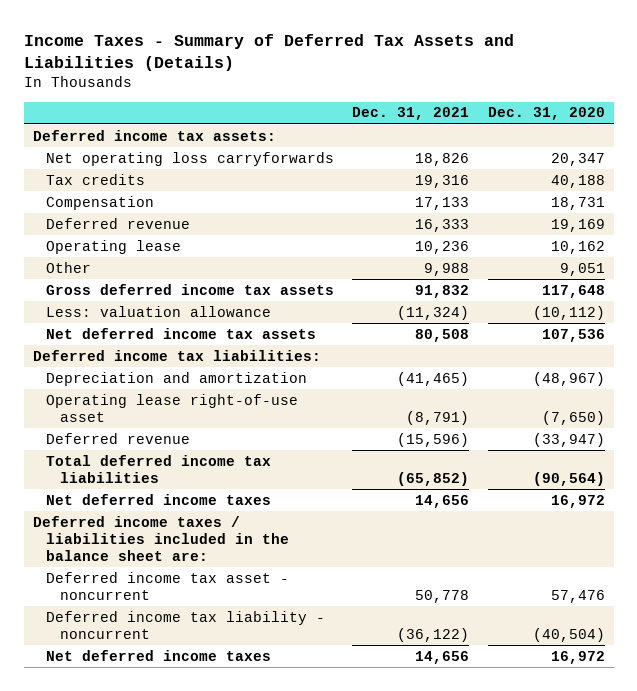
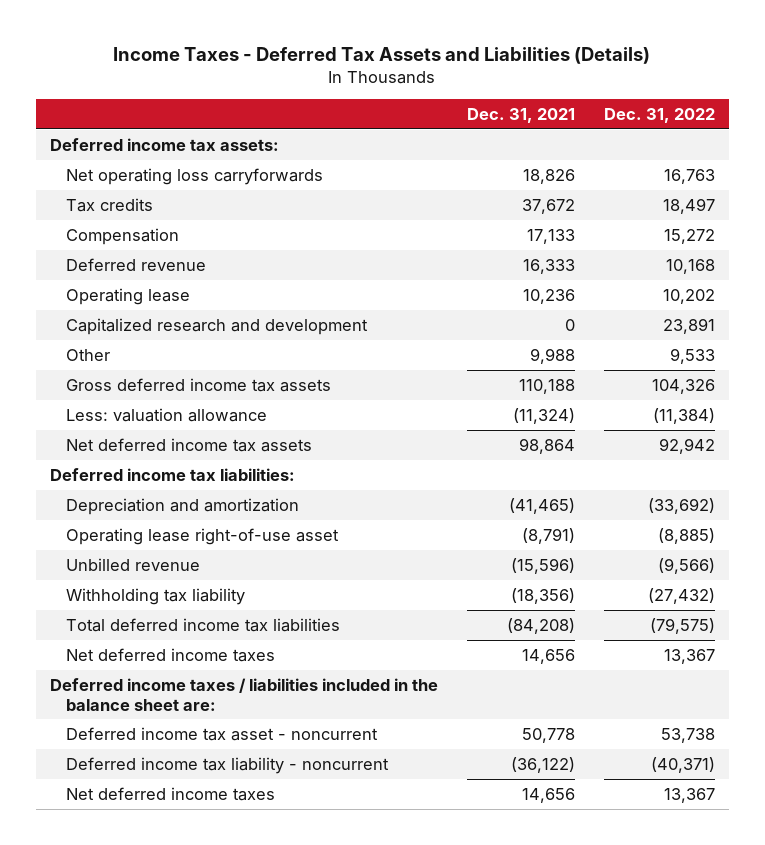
[23,33,514,72] Income Taxes - Summary of Deferred Tax Assets and Liabilities (Details) -> [113,46,651,64] Income Taxes - Deferred Tax Assets and Liabilities (Details)
[487,107,605,121] Dec. 31, 2020 -> none
none -> [603,107,715,123] Dec. 31, 2022
[415,174,470,188] 19,316 -> [521,198,575,214] 37,672
none -> [66,317,369,335] Capitalized research and development
[415,284,470,298] 91,832 -> [518,378,575,394] 110,188
[415,328,470,342] 80,508 -> [518,437,575,454] 98,864
[46,432,191,444] Deferred revenue -> [66,557,201,571] Unbilled revenue
none -> [66,587,246,605] Withholding tax liability
[397,471,470,486] (65,852) -> [506,617,575,634] (84,208)

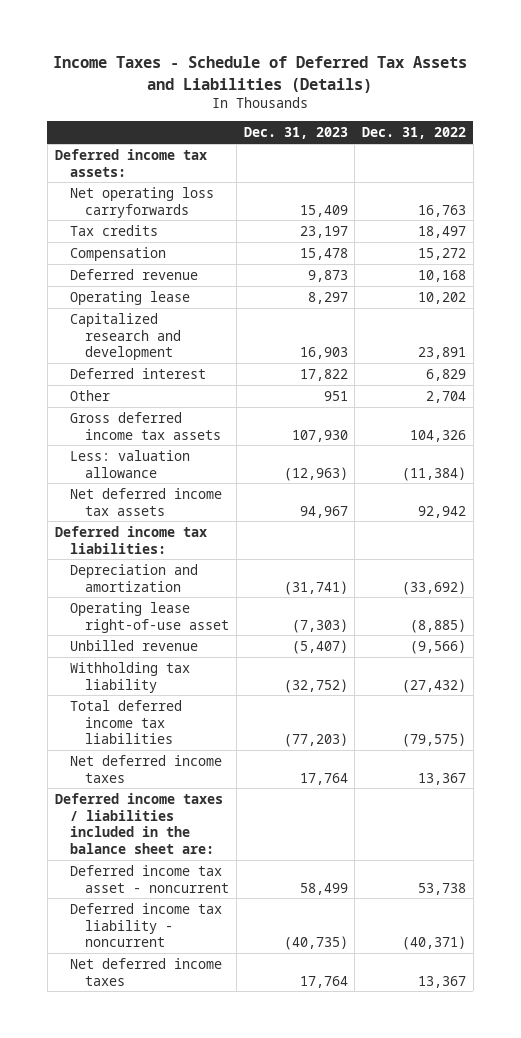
[113,46,651,64] Income Taxes - Deferred Tax Assets and Liabilities (Details) -> [53,56,468,93] Income Taxes - Schedule of Deferred Tax Assets and Liabilities (Details)
[466,107,575,123] Dec. 31, 2021 -> none
none -> [243,127,348,140] Dec. 31, 2023
none -> [69,367,206,379] Deferred interest
[669,347,715,364] 9,533 -> [426,390,467,403] 2,704

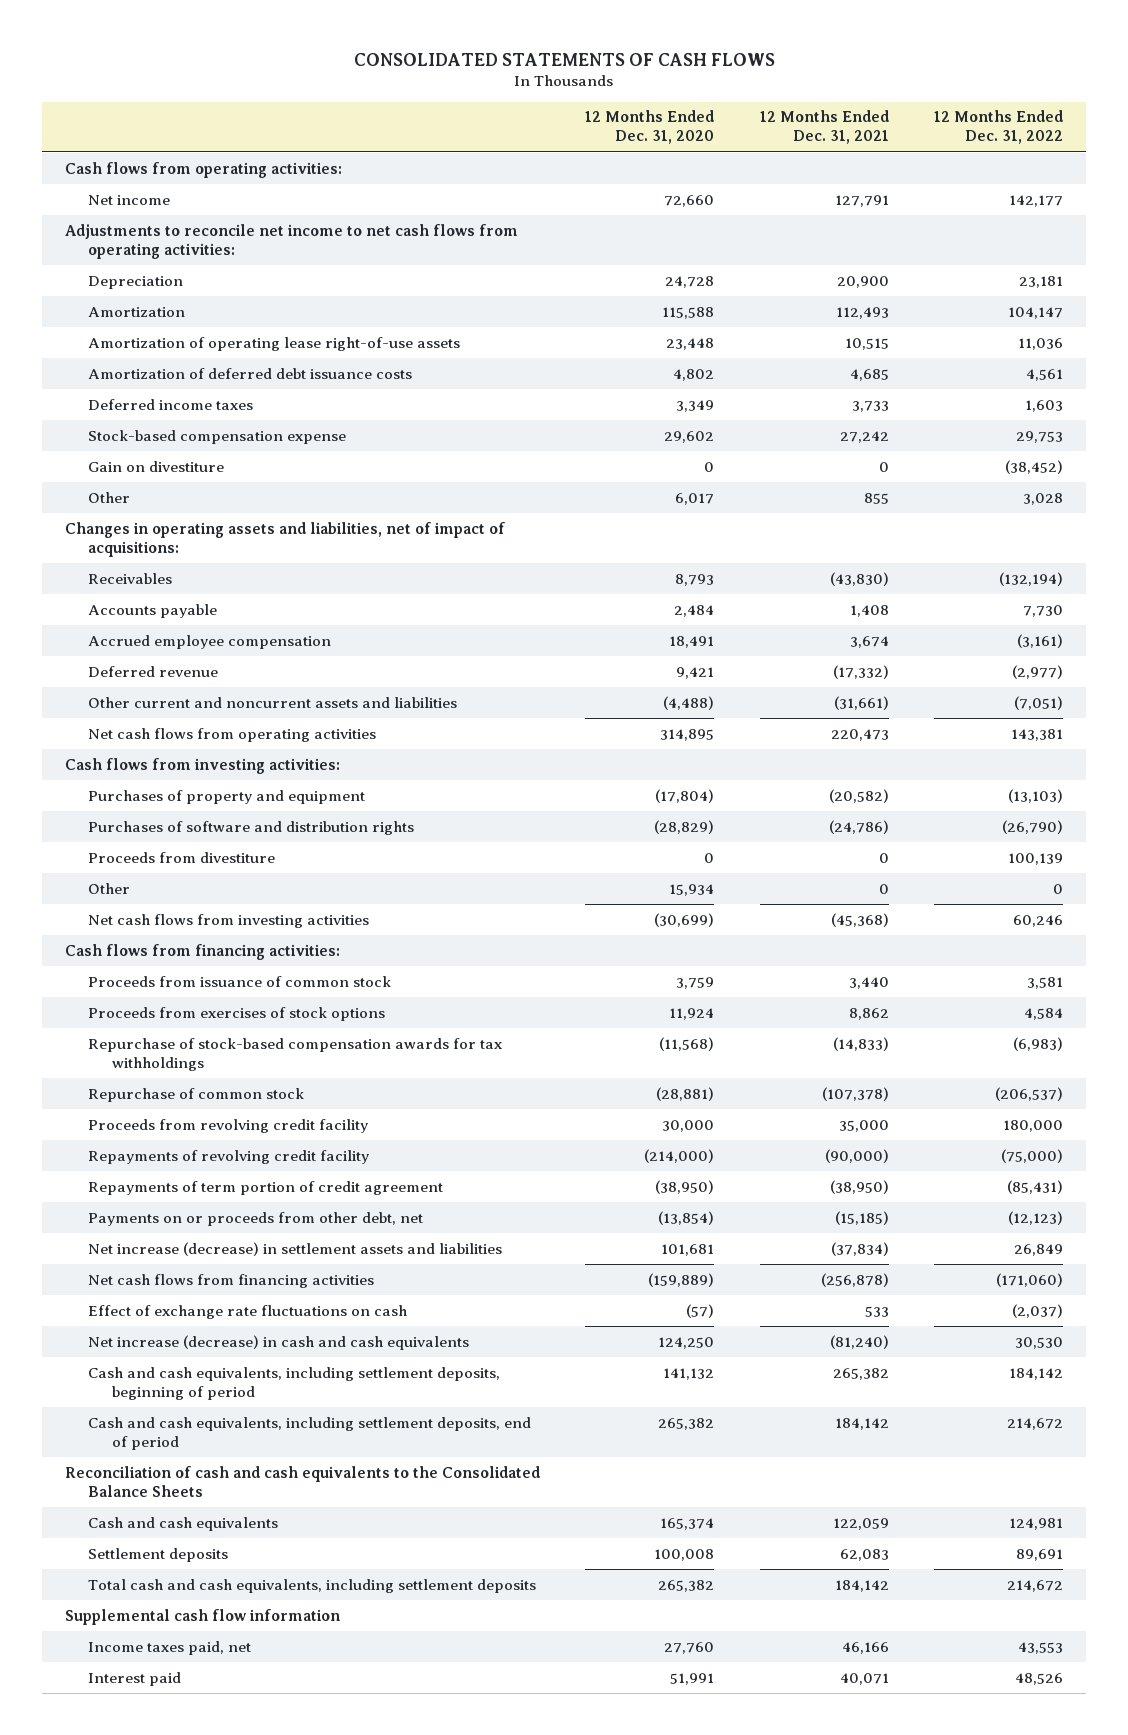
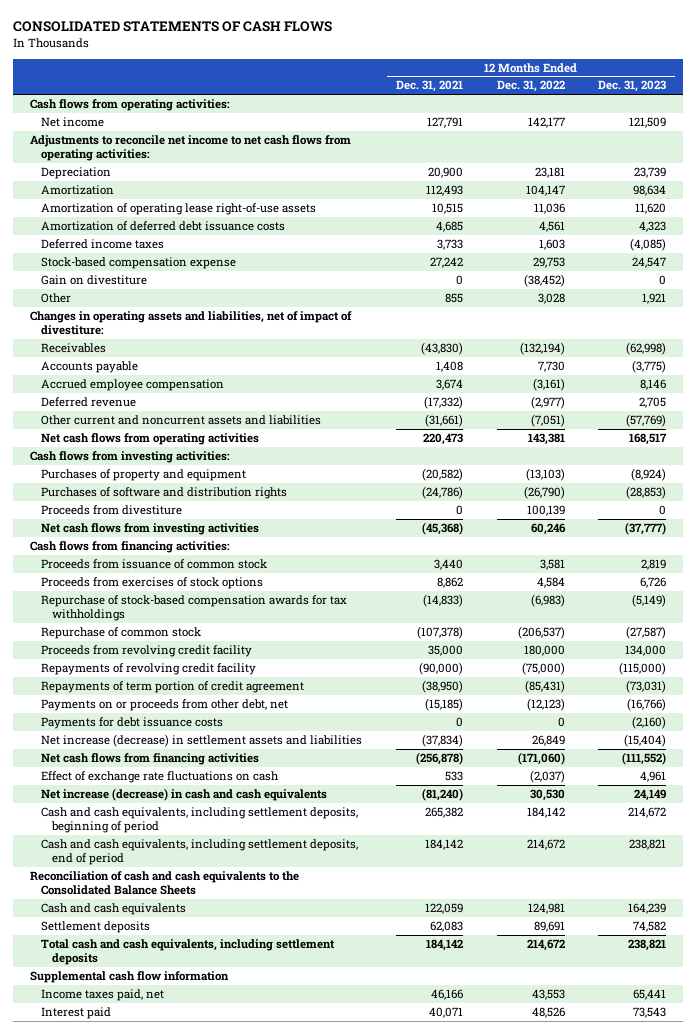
[585,110,715,145] 12 Months Ended Dec. 31, 2020 -> none
none -> [598,80,667,93] Dec. 31, 2023
[64,521,505,557] Changes in operating assets and liabilities, net of impact of acquisitions: -> [29,311,352,336] Changes in operating assets and liabilities, net of impact of divestiture:
[88,882,131,894] Other -> none
none -> [41,717,224,730] Payments for debt issuance costs

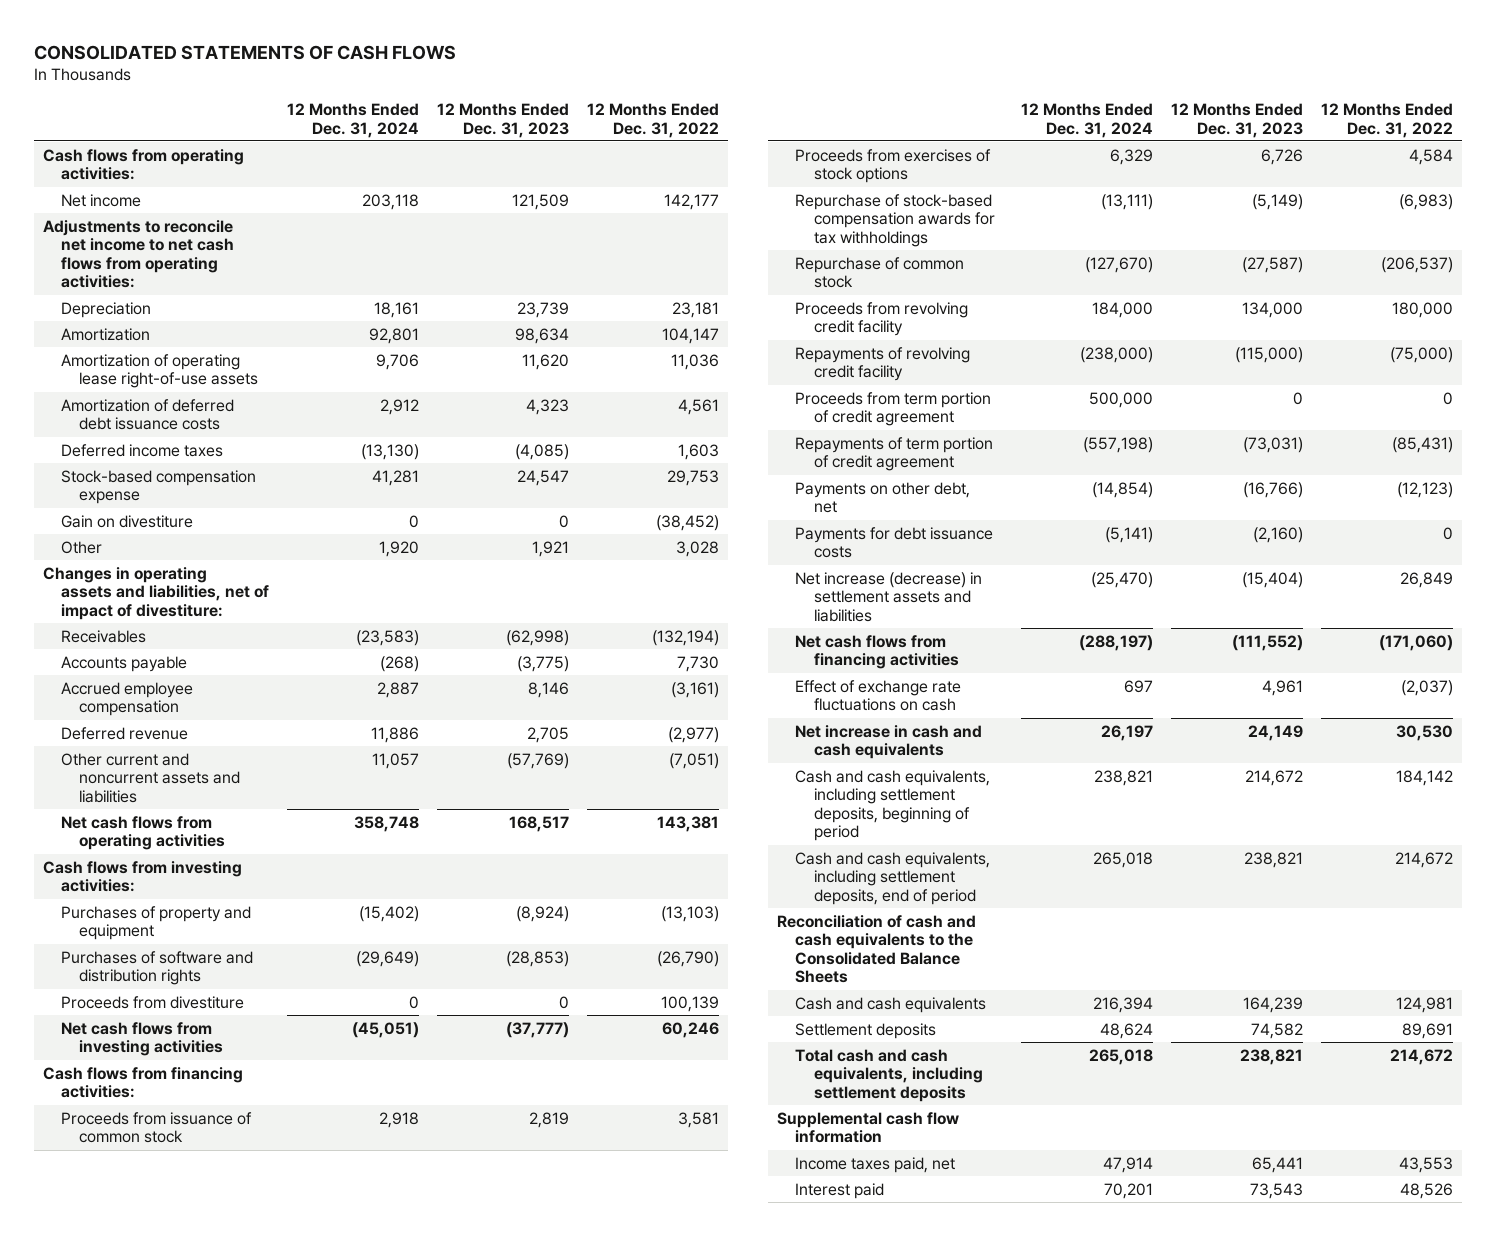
[395,80,463,93] Dec. 31, 2021 -> none
none -> [286,103,419,138] 12 Months Ended Dec. 31, 2024
none -> [795,391,992,427] Proceeds from term portion of credit agreement
[41,699,289,712] Payments on or proceeds from other debt, net -> [795,481,971,514] Payments on other debt, net
[41,788,328,802] Net increase (decrease) in cash and cash equivalents -> [795,724,983,760] Net increase in cash and cash equivalents

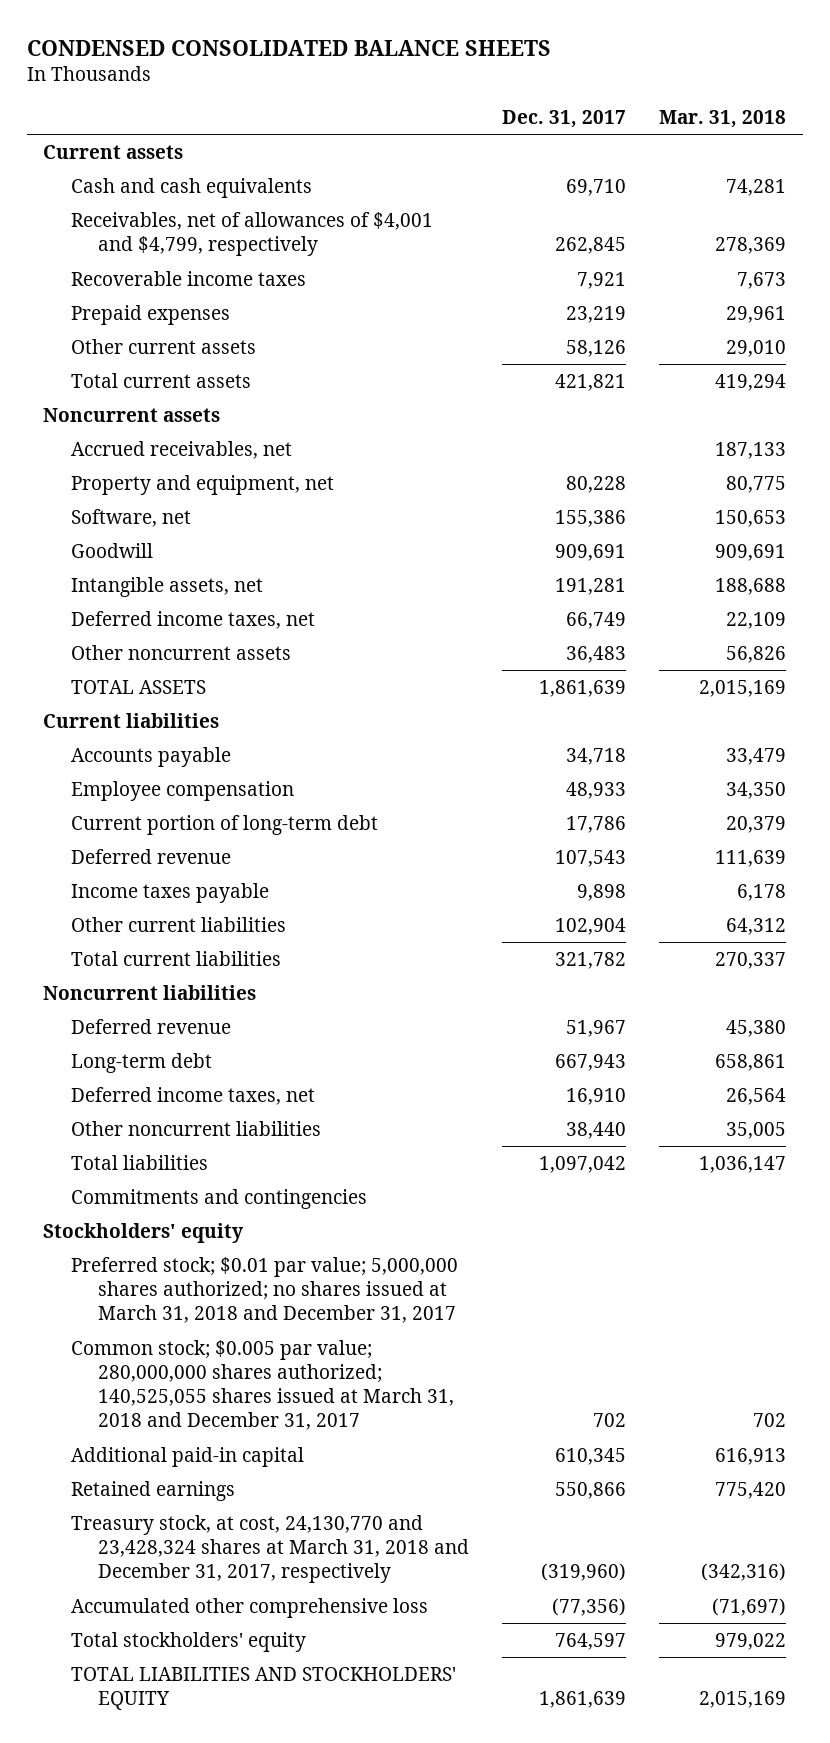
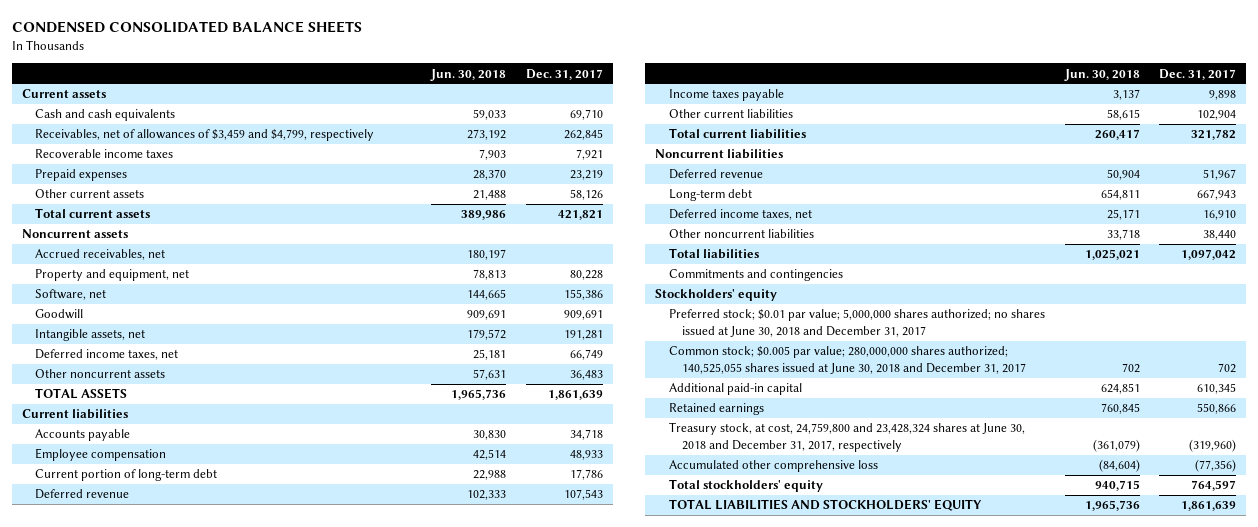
[659,109,787,128] Mar. 31, 2018 -> none
none -> [430,68,507,81] Jun. 30, 2018
[70,211,433,257] Receivables, net of allowances of $4,001 and $4,799, respectively -> [35,129,375,142] Receivables, net of allowances of $3,459 and $4,799, respectively
[70,1256,458,1324] Preferred stock; $0.01 par value; 5,000,000 shares authorized; no shares issued at March 31, 2018 and December 31, 2017 -> [668,309,1045,337] Preferred stock; $0.01 par value; 5,000,000 shares authorized; no shares issued at June 30, 2018 and December 31, 2017
[70,1339,454,1431] Common stock; $0.005 par value; 280,000,000 shares authorized; 140,525,055 shares issued at March 31, 2018 and December 31, 2017 -> [668,346,1027,374] Common stock; $0.005 par value; 280,000,000 shares authorized; 140,525,055 shares issued at June 30, 2018 and December 31, 2017
[70,1514,469,1584] Treasury stock, at cost, 24,130,770 and 23,428,324 shares at March 31, 2018 and December 31, 2017, respectively -> [668,422,1025,452] Treasury stock, at cost, 24,759,800 and 23,428,324 shares at June 30, 2018 and December 31, 2017, respectively

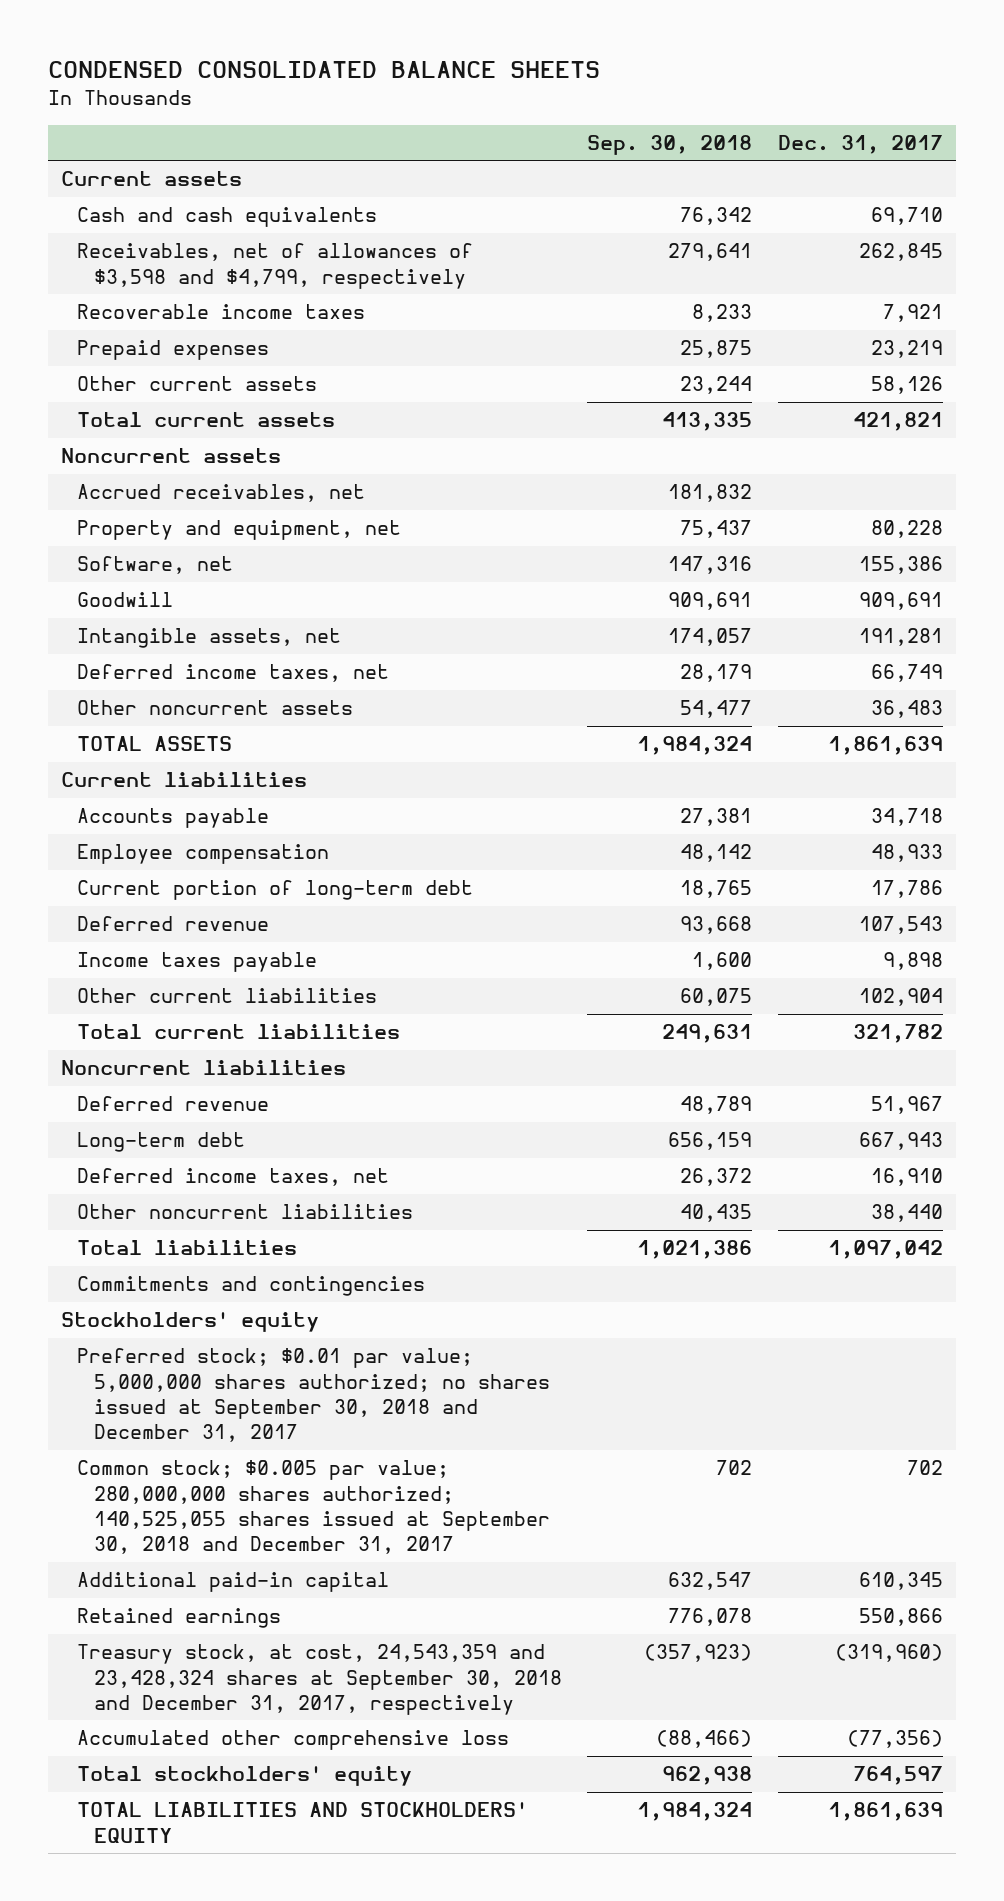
[430,68,507,81] Jun. 30, 2018 -> none
none -> [587,135,753,156] Sep. 30, 2018
[35,129,375,142] Receivables, net of allowances of $3,459 and $4,799, respectively -> [77,243,474,289] Receivables, net of allowances of $3,598 and $4,799, respectively
[668,309,1045,337] Preferred stock; $0.01 par value; 5,000,000 shares authorized; no shares issued at June 30, 2018 and December 31, 2017 -> [77,1348,550,1443] Preferred stock; $0.01 par value; 5,000,000 shares authorized; no shares issued at September 30, 2018 and December 31, 2017
[668,346,1027,374] Common stock; $0.005 par value; 280,000,000 shares authorized; 140,525,055 shares issued at June 30, 2018 and December 31, 2017 -> [77,1460,550,1555] Common stock; $0.005 par value; 280,000,000 shares authorized; 140,525,055 shares issued at September 30, 2018 and December 31, 2017
[668,422,1025,452] Treasury stock, at cost, 24,759,800 and 23,428,324 shares at June 30, 2018 and December 31, 2017, respectively -> [77,1644,562,1715] Treasury stock, at cost, 24,543,359 and 23,428,324 shares at September 30, 2018 and December 31, 2017, respectively

